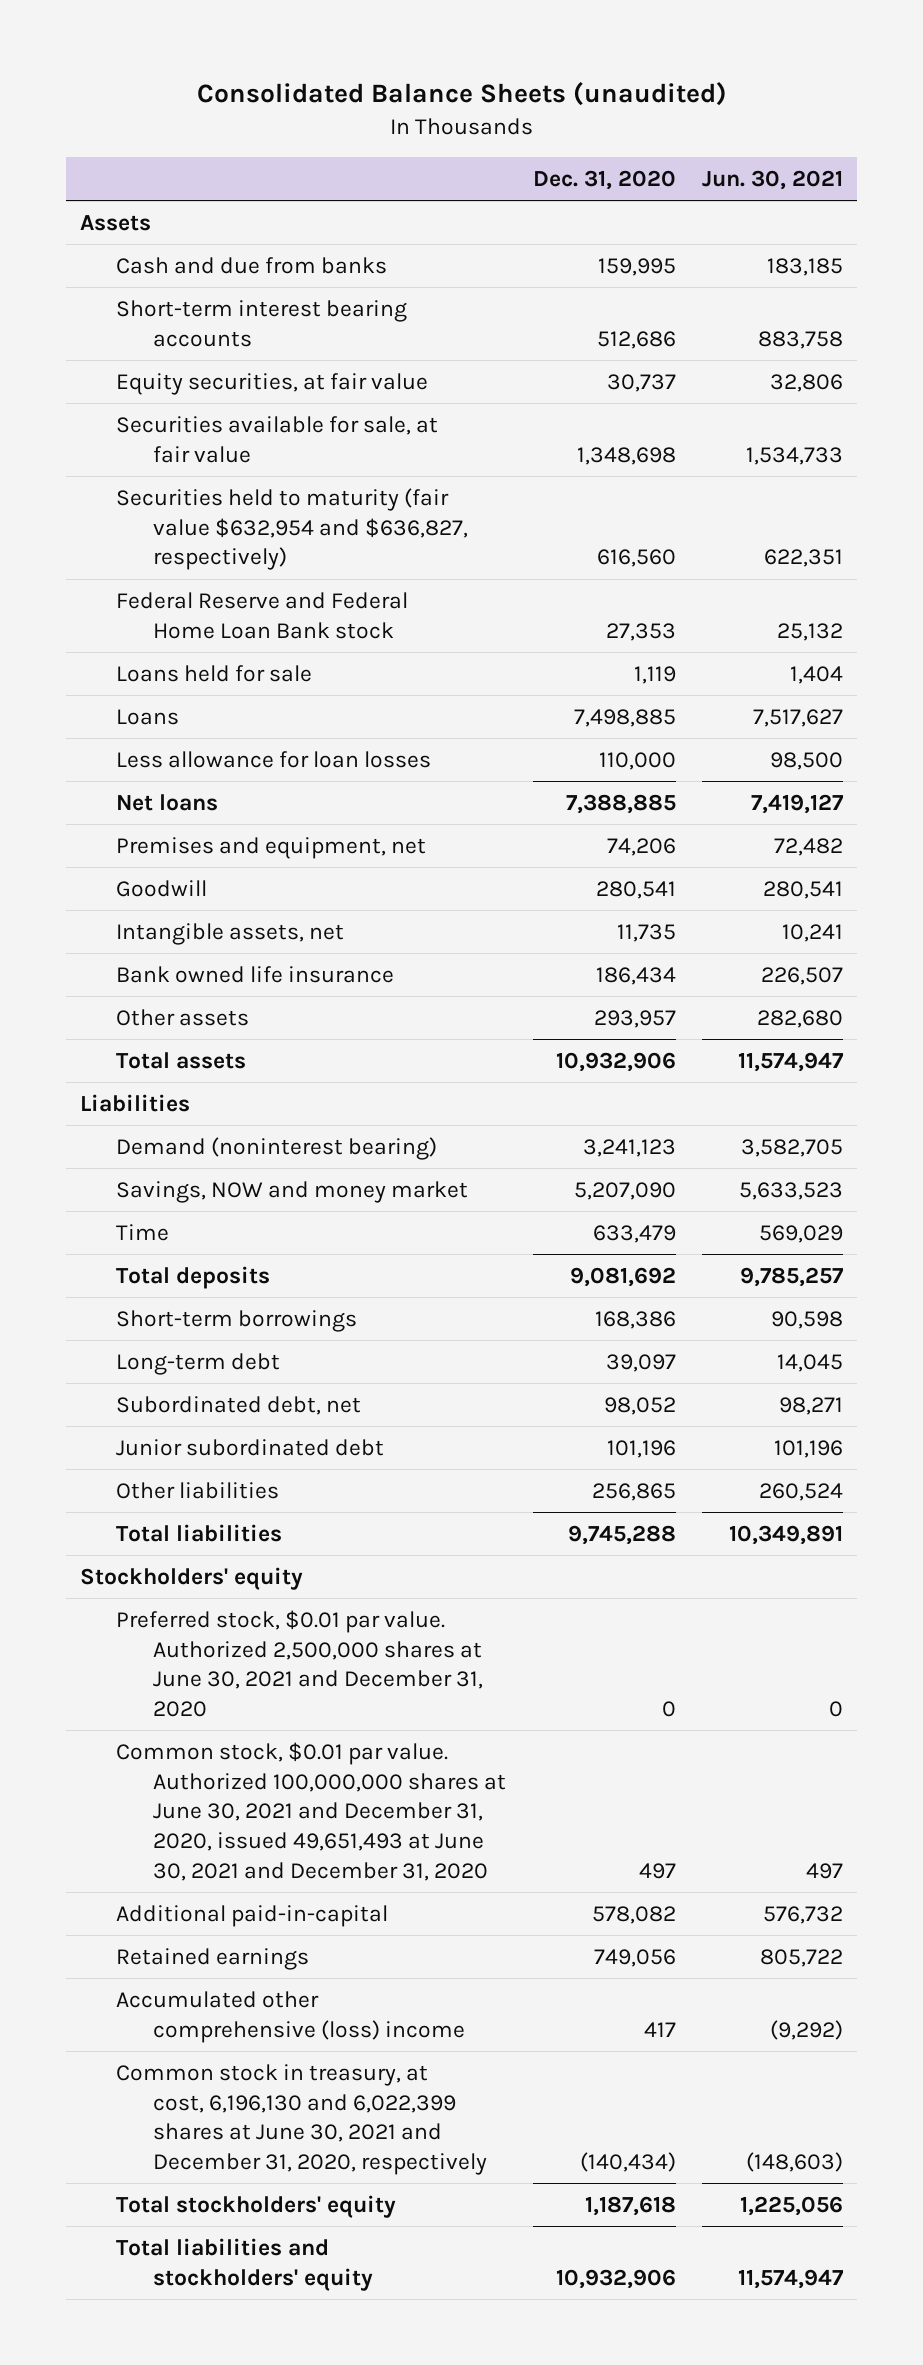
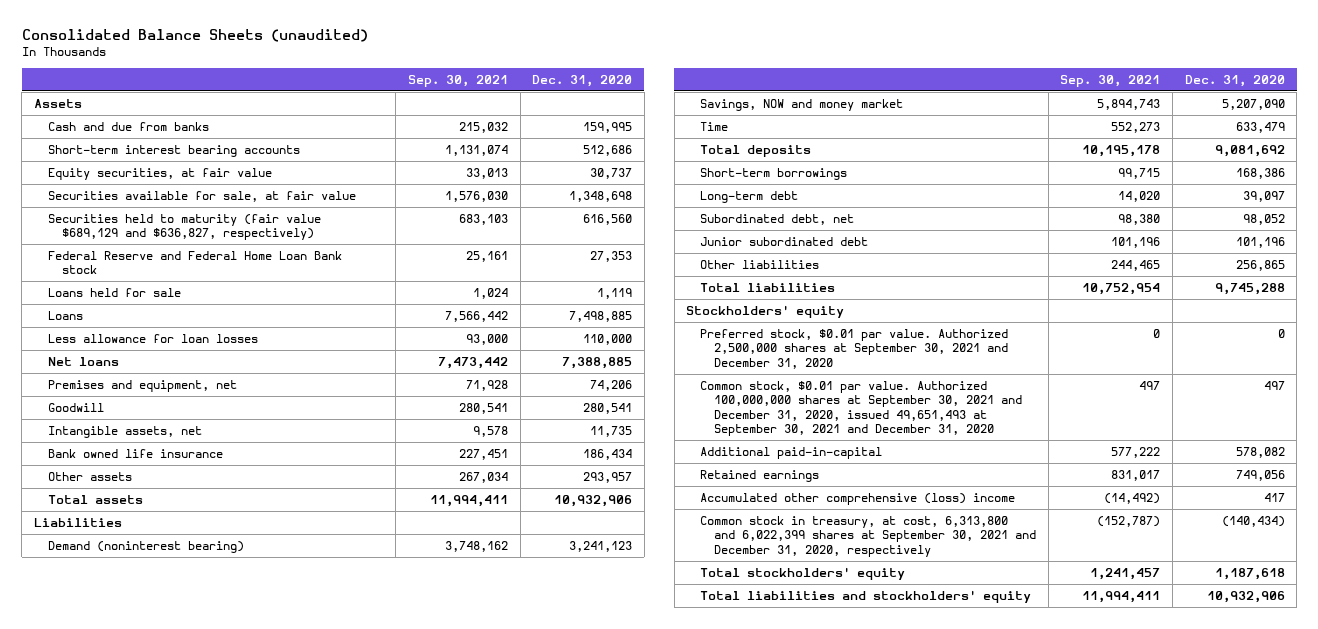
[702,169,844,190] Jun. 30, 2021 -> none
none -> [408,74,509,87] Sep. 30, 2021
[116,488,468,571] Securities held to maturity (fair value $632,954 and $636,827, respectively) -> [47,213,321,241] Securities held to maturity (fair value $689,129 and $636,827, respectively)
[116,1610,483,1717] Preferred stock, $0.01 par value. Authorized 2,500,000 shares at June 30, 2021 and December 31, 2020 -> [700,328,1009,369] Preferred stock, $0.01 par value. Authorized 2,500,000 shares at September 30, 2021 and December 31, 2020
[116,1742,506,1881] Common stock, $0.01 par value. Authorized 100,000,000 shares at June 30, 2021 and December 31, 2020, issued 49,651,493 at June 30, 2021 and December 31, 2020 -> [700,380,1023,437] Common stock, $0.01 par value. Authorized 100,000,000 shares at September 30, 2021 and December 31, 2020, issued 49,651,493 at September 30, 2021 and December 31, 2020
[116,2064,487,2175] Common stock in treasury, at cost, 6,196,130 and 6,022,399 shares at June 30, 2021 and December 31, 2020, respectively -> [700,515,1037,557] Common stock in treasury, at cost, 6,313,800 and 6,022,399 shares at September 30, 2021 and December 31, 2020, respectively

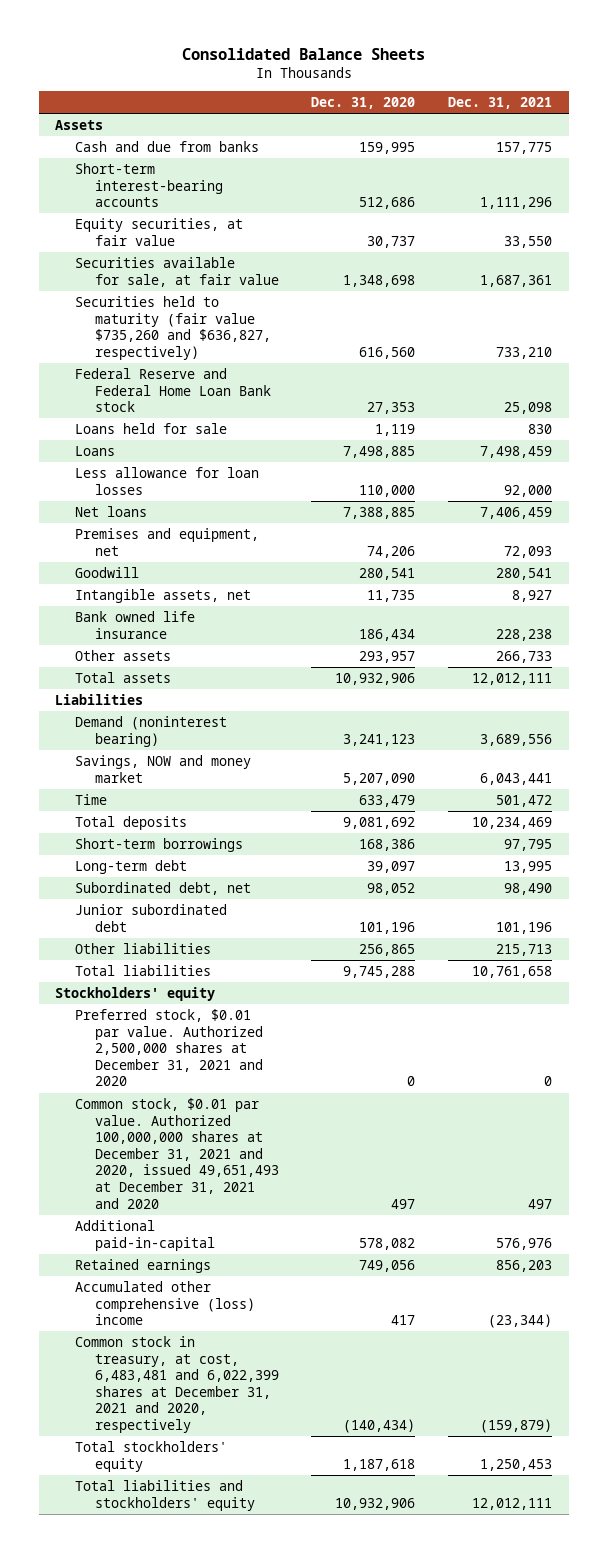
[21,29,368,43] Consolidated Balance Sheets (unaudited) -> [181,47,425,60] Consolidated Balance Sheets
[408,74,509,87] Sep. 30, 2021 -> none
none -> [448,97,553,110] Dec. 31, 2021
[47,144,300,157] Short-term interest bearing accounts -> [74,162,223,208] Short-term interest-bearing accounts
[47,213,321,241] Securities held to maturity (fair value $689,129 and $636,827, respectively) -> [74,295,271,360] Securities held to maturity (fair value $735,260 and $636,827, respectively)
[700,328,1009,369] Preferred stock, $0.01 par value. Authorized 2,500,000 shares at September 30, 2021 and December 31, 2020 -> [74,1008,263,1087] Preferred stock, $0.01 par value. Authorized 2,500,000 shares at December 31, 2021 and 2020
[700,380,1023,437] Common stock, $0.01 par value. Authorized 100,000,000 shares at September 30, 2021 and December 31, 2020, issued 49,651,493 at September 30, 2021 and December 31, 2020 -> [74,1097,279,1209] Common stock, $0.01 par value. Authorized 100,000,000 shares at December 31, 2021 and 2020, issued 49,651,493 at December 31, 2021 and 2020
[700,515,1037,557] Common stock in treasury, at cost, 6,313,800 and 6,022,399 shares at September 30, 2021 and December 31, 2020, respectively -> [74,1335,279,1434] Common stock in treasury, at cost, 6,483,481 and 6,022,399 shares at December 31, 2021 and 2020, respectively

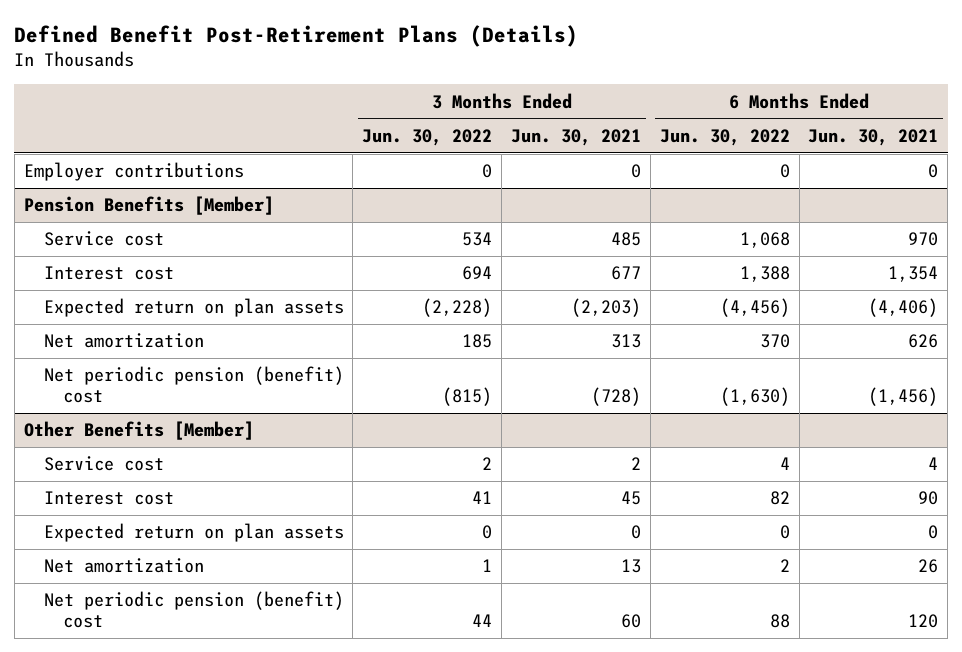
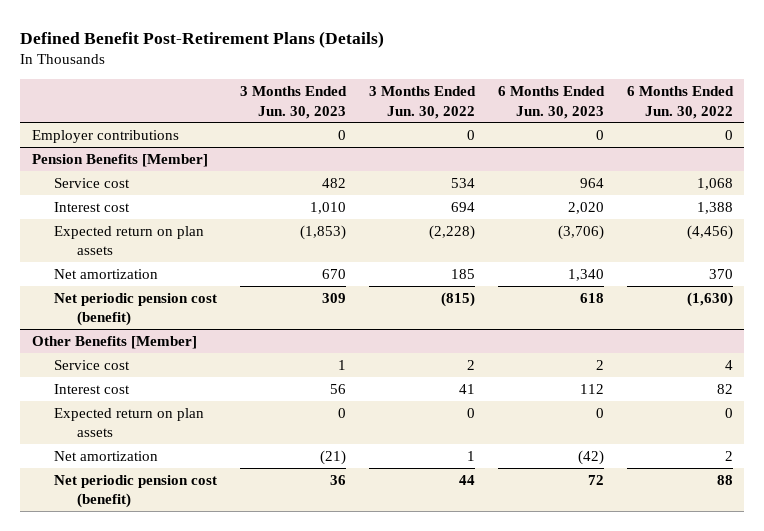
[510,128,641,146] Jun. 30, 2021 -> none
[808,128,939,146] Jun. 30, 2021 -> none
none -> [240,86,348,119] 3 Months Ended Jun. 30, 2023
none -> [497,86,605,119] 6 Months Ended Jun. 30, 2023
[43,366,344,404] Net periodic pension (benefit) cost -> [54,292,218,327] Net periodic pension cost (benefit)
[43,591,344,629] Net periodic pension (benefit) cost -> [54,474,218,509] Net periodic pension cost (benefit)

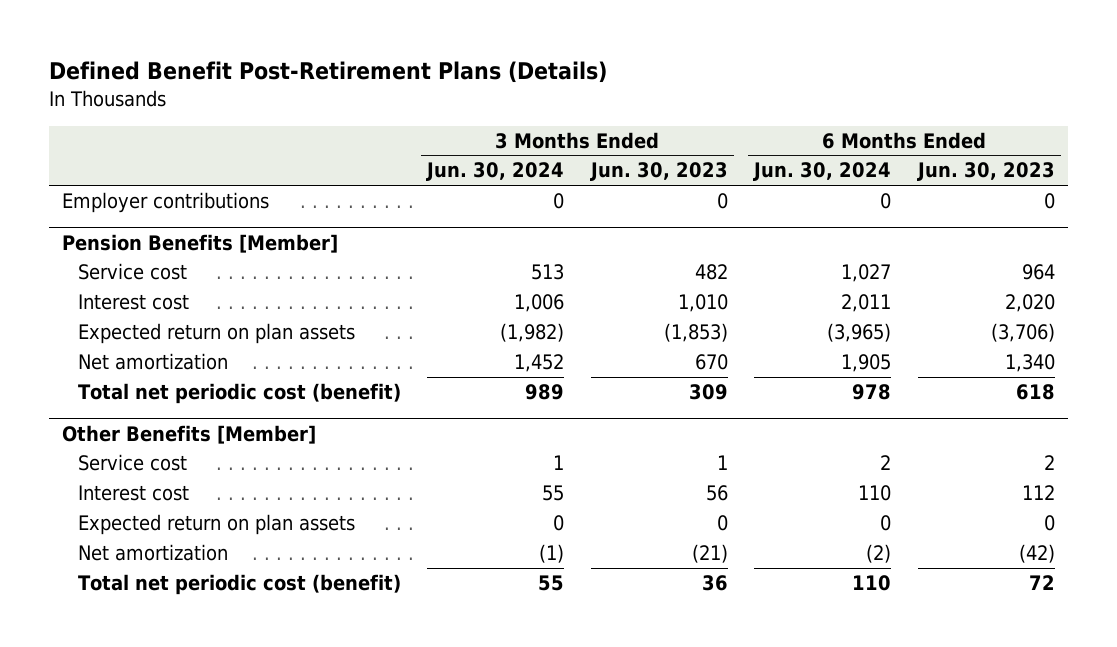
[369,86,477,119] 3 Months Ended Jun. 30, 2022 -> none
[626,86,734,119] 6 Months Ended Jun. 30, 2022 -> none
none -> [426,162,565,182] Jun. 30, 2024
none -> [753,162,892,182] Jun. 30, 2024
[54,292,218,327] Net periodic pension cost (benefit) -> [77,382,401,404] Total net periodic cost (benefit)
[54,474,218,509] Net periodic pension cost (benefit) -> [77,573,401,595] Total net periodic cost (benefit)

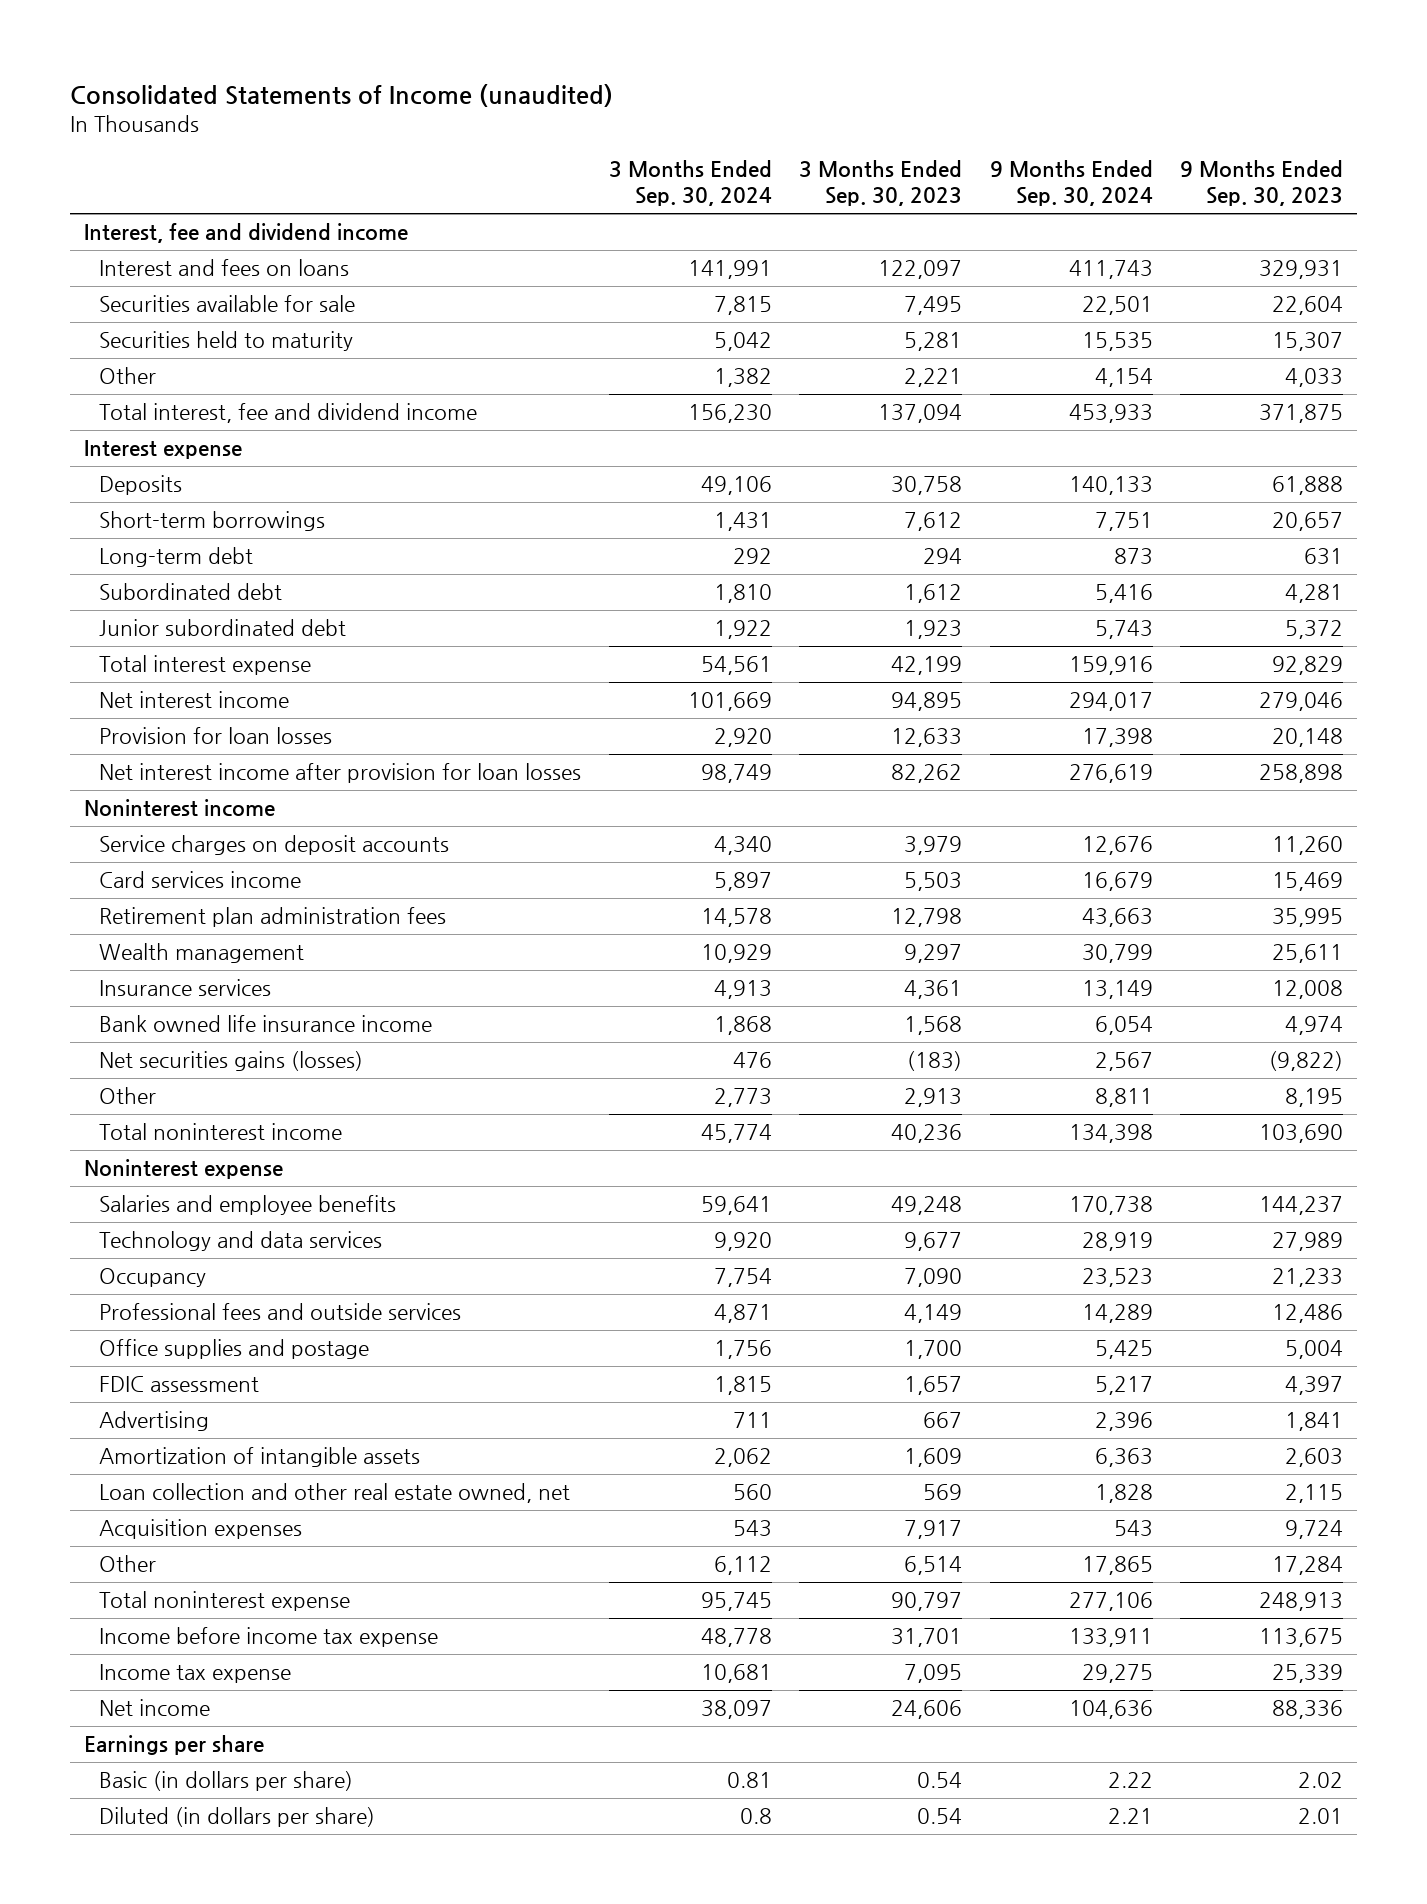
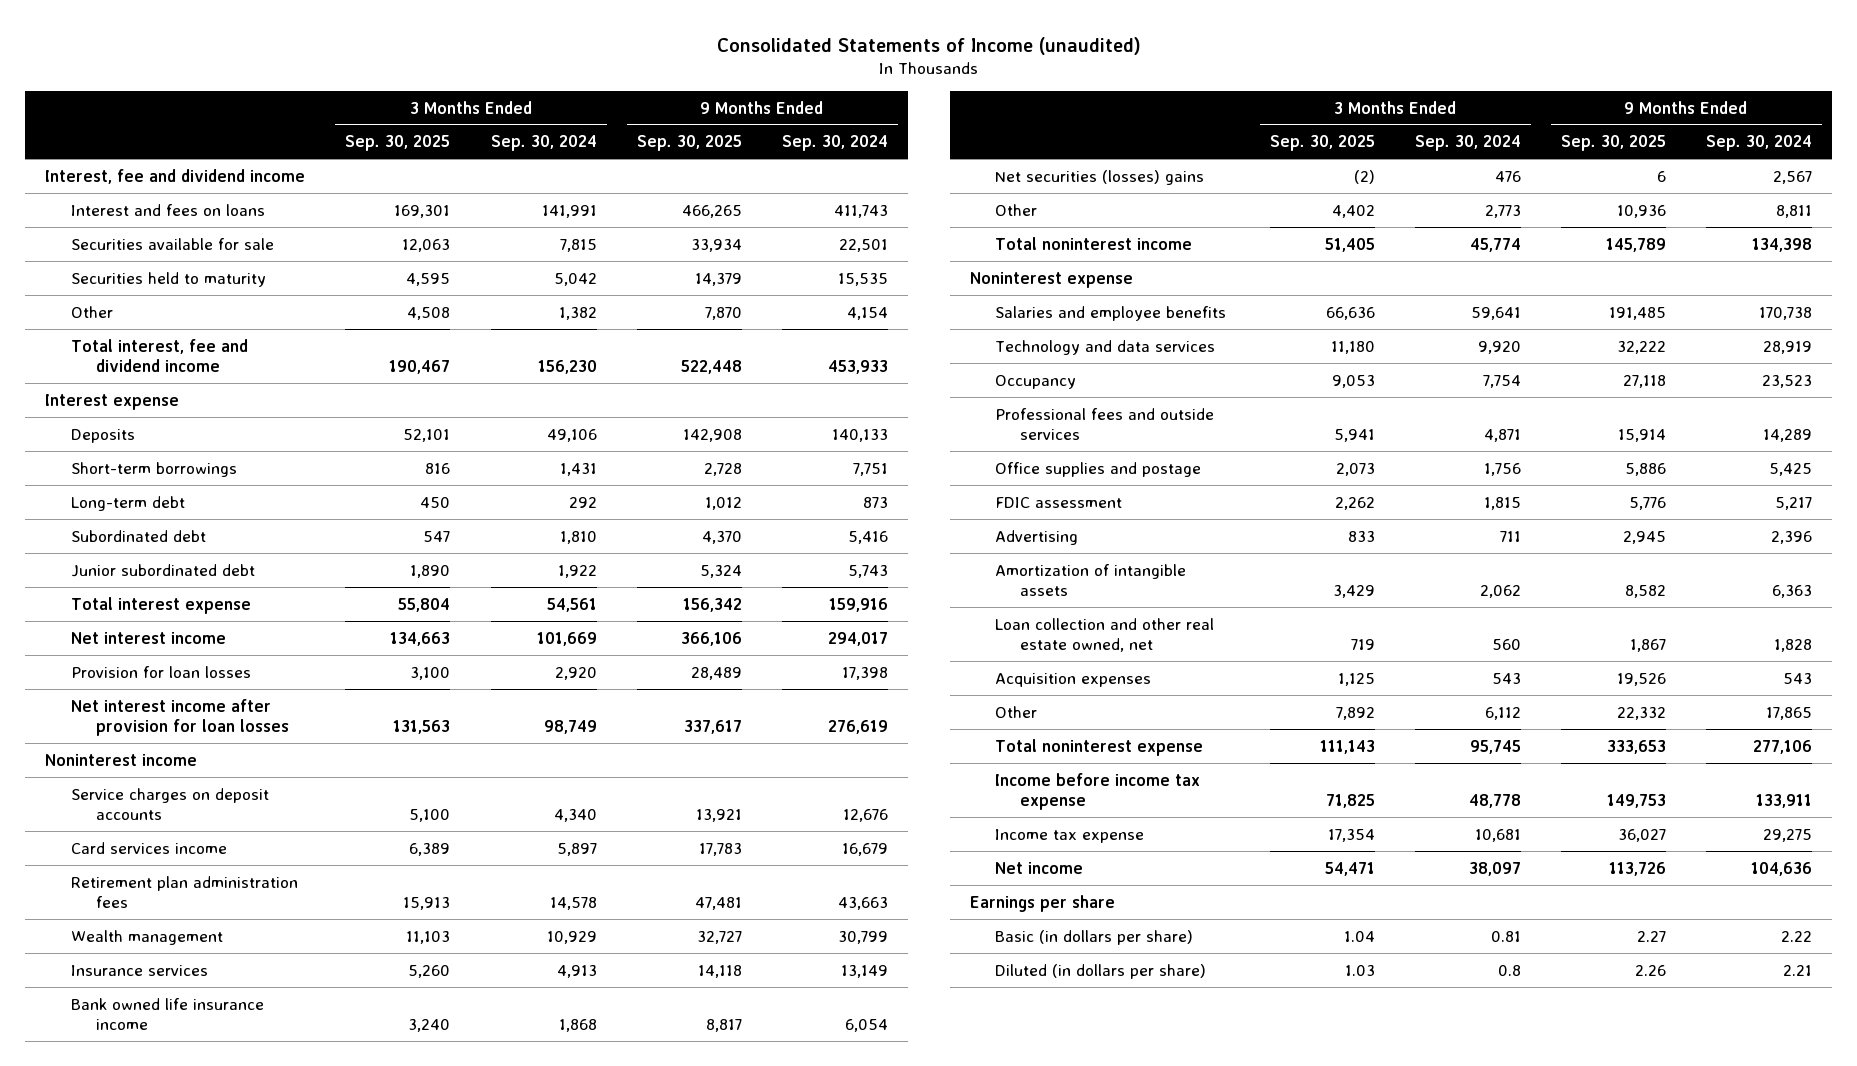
[799,160,963,207] 3 Months Ended Sep. 30, 2023 -> none
[1180,160,1344,207] 9 Months Ended Sep. 30, 2023 -> none
none -> [345,135,451,152] Sep. 30, 2025
none -> [636,135,742,152] Sep. 30, 2025
[99,1051,364,1072] Net securities gains (losses) -> [994,169,1204,185] Net securities (losses) gains

